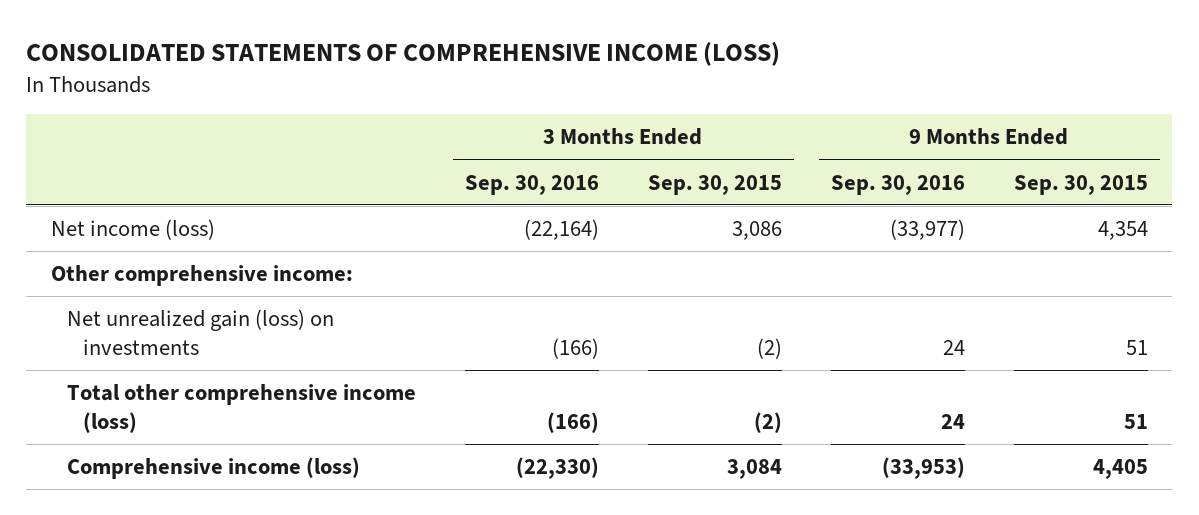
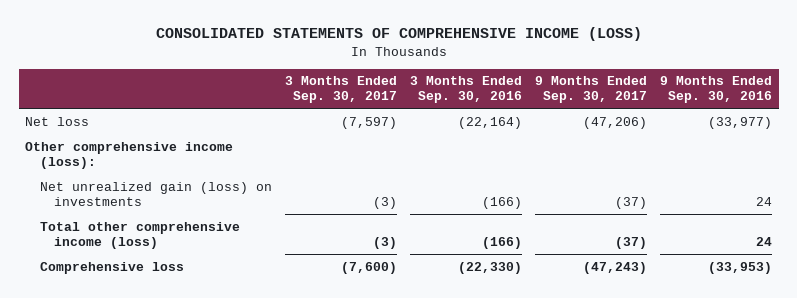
[647,174,782,195] Sep. 30, 2015 -> none
[1013,174,1148,195] Sep. 30, 2015 -> none
none -> [284,76,397,104] 3 Months Ended Sep. 30, 2017
none -> [535,76,648,104] 9 Months Ended Sep. 30, 2017
[50,219,215,241] Net income (loss) -> [25,116,90,126] Net loss
[50,265,353,287] Other comprehensive income: -> [25,141,234,169] Other comprehensive income (loss):
[66,457,360,480] Comprehensive income (loss) -> [39,261,184,274] Comprehensive loss

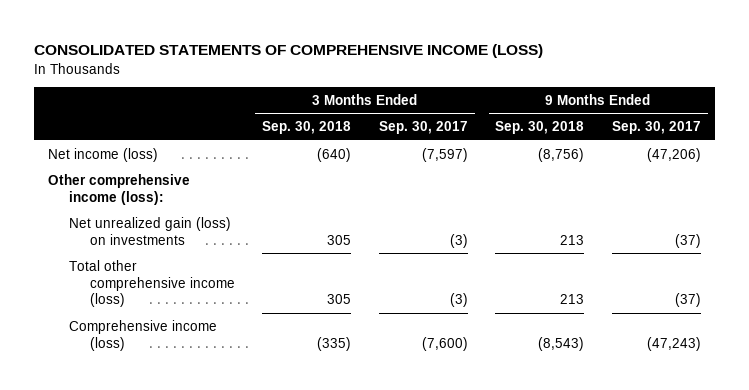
[409,76,522,104] 3 Months Ended Sep. 30, 2016 -> none
[660,76,773,104] 9 Months Ended Sep. 30, 2016 -> none
none -> [262,121,352,135] Sep. 30, 2018
none -> [495,121,585,135] Sep. 30, 2018
[25,116,90,126] Net loss -> [48,147,159,162] Net income (loss)
[39,261,184,274] Comprehensive loss -> [68,319,217,351] Comprehensive income (loss)

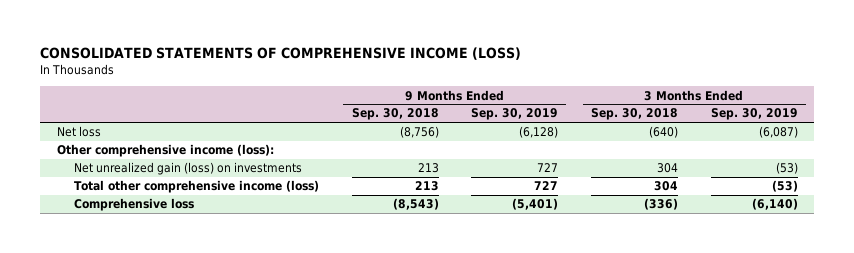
[378,121,468,135] Sep. 30, 2017 -> none
[611,121,701,135] Sep. 30, 2017 -> none
none -> [471,108,559,121] Sep. 30, 2019
none -> [710,108,798,121] Sep. 30, 2019
[48,147,159,162] Net income (loss) -> [56,126,101,138] Net loss
[327,234,352,245] 305 -> [656,163,678,174] 304
[327,294,352,305] 305 -> [653,181,678,192] 304
[68,319,217,351] Comprehensive income (loss) -> [73,198,194,212] Comprehensive loss
[317,336,352,351] (335) -> [643,198,678,211] (336)

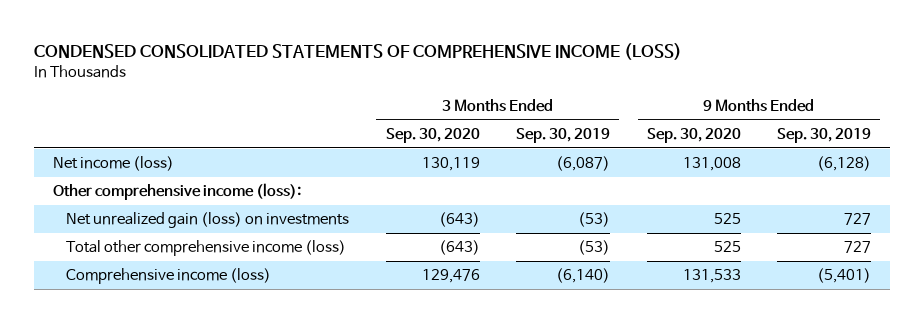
[40,47,522,61] CONSOLIDATED STATEMENTS OF COMPREHENSIVE INCOME (LOSS) -> [34,43,683,61] CONDENSED CONSOLIDATED STATEMENTS OF COMPREHENSIVE INCOME (LOSS)
[351,108,439,121] Sep. 30, 2018 -> none
[590,108,678,121] Sep. 30, 2018 -> none
none -> [385,128,480,144] Sep. 30, 2020
none -> [646,128,741,144] Sep. 30, 2020
[56,126,101,138] Net loss -> [52,156,174,172] Net income (loss)
[73,198,194,212] Comprehensive loss -> [66,268,272,285] Comprehensive income (loss)

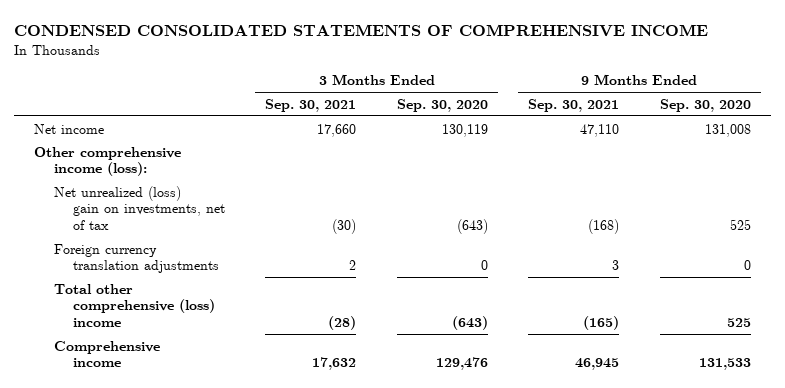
[34,43,683,61] CONDENSED CONSOLIDATED STATEMENTS OF COMPREHENSIVE INCOME (LOSS) -> [14,23,709,37] CONDENSED CONSOLIDATED STATEMENTS OF COMPREHENSIVE INCOME
[516,128,611,144] Sep. 30, 2019 -> none
[777,128,872,144] Sep. 30, 2019 -> none
none -> [265,98,357,112] Sep. 30, 2021
none -> [528,98,620,112] Sep. 30, 2021
[52,156,174,172] Net income (loss) -> [34,123,105,134] Net income
[66,212,350,229] Net unrealized gain (loss) on investments -> [53,185,226,231] Net unrealized (loss) gain on investments, net of tax
none -> [53,243,220,274] Foreign currency translation adjustments
[66,240,347,257] Total other comprehensive income (loss) -> [53,283,216,328] Total other comprehensive (loss) income
[66,268,272,285] Comprehensive income (loss) -> [53,340,160,368] Comprehensive income

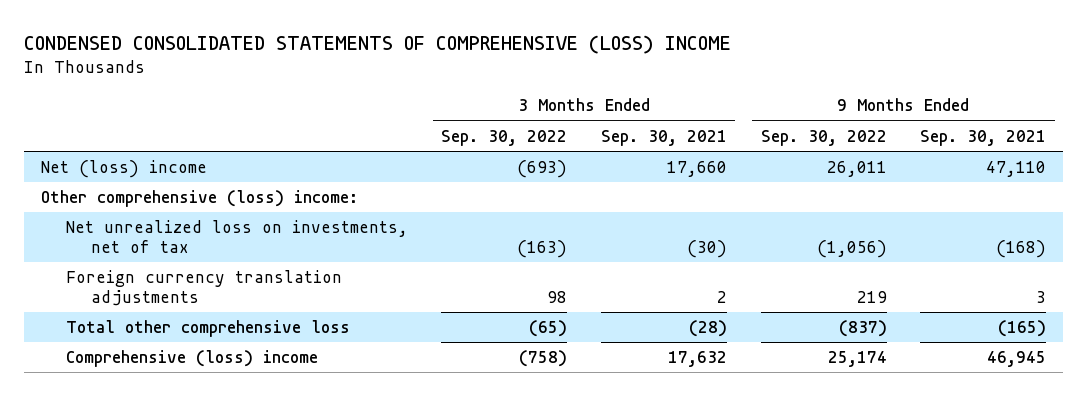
[14,23,709,37] CONDENSED CONSOLIDATED STATEMENTS OF COMPREHENSIVE INCOME -> [23,35,731,55] CONDENSED CONSOLIDATED STATEMENTS OF COMPREHENSIVE (LOSS) INCOME
[396,98,488,112] Sep. 30, 2020 -> none
[659,98,751,112] Sep. 30, 2020 -> none
none -> [441,129,568,146] Sep. 30, 2022
none -> [760,129,887,146] Sep. 30, 2022
[34,123,105,134] Net income -> [40,160,207,179] Net (loss) income
[34,146,182,177] Other comprehensive income (loss): -> [40,190,358,208] Other comprehensive (loss) income:
[53,185,226,231] Net unrealized (loss) gain on investments, net of tax -> [65,220,408,254] Net unrealized loss on investments, net of tax
[53,283,216,328] Total other comprehensive (loss) income -> [65,320,350,338] Total other comprehensive loss
[53,340,160,368] Comprehensive income -> [65,350,318,368] Comprehensive (loss) income

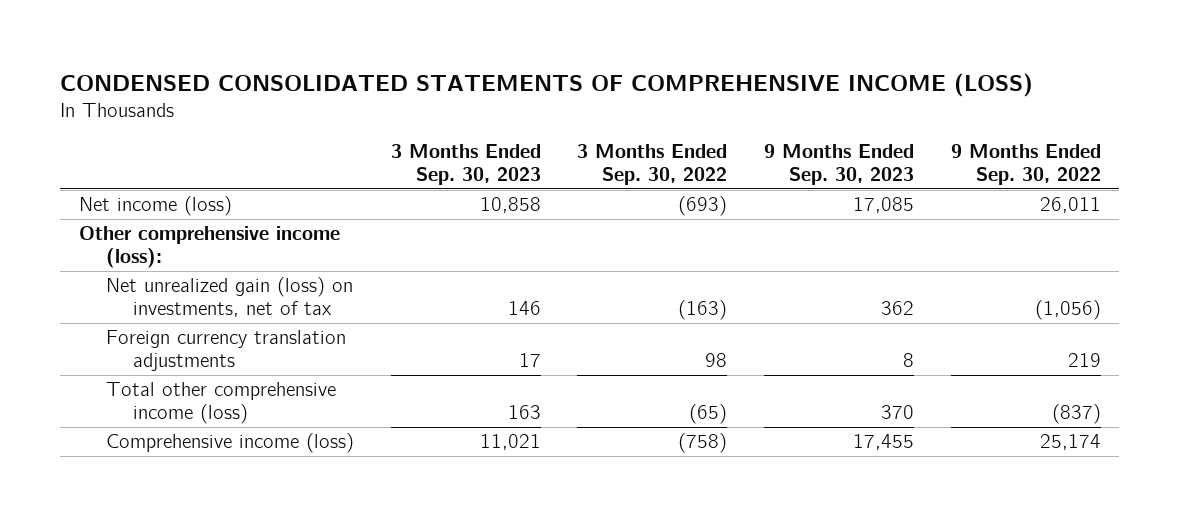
[23,35,731,55] CONDENSED CONSOLIDATED STATEMENTS OF COMPREHENSIVE (LOSS) INCOME -> [60,72,1034,97] CONDENSED CONSOLIDATED STATEMENTS OF COMPREHENSIVE INCOME (LOSS)
[600,129,727,146] Sep. 30, 2021 -> none
[920,129,1047,146] Sep. 30, 2021 -> none
none -> [390,144,541,186] 3 Months Ended Sep. 30, 2023
none -> [764,144,915,186] 9 Months Ended Sep. 30, 2023
[40,160,207,179] Net (loss) income -> [78,196,232,217] Net income (loss)
[40,190,358,208] Other comprehensive (loss) income: -> [78,226,340,269] Other comprehensive income (loss):
[65,220,408,254] Net unrealized loss on investments, net of tax -> [105,277,353,318] Net unrealized gain (loss) on investments, net of tax
[65,320,350,338] Total other comprehensive loss -> [105,382,336,425] Total other comprehensive income (loss)
[65,350,318,368] Comprehensive (loss) income -> [105,433,354,454] Comprehensive income (loss)

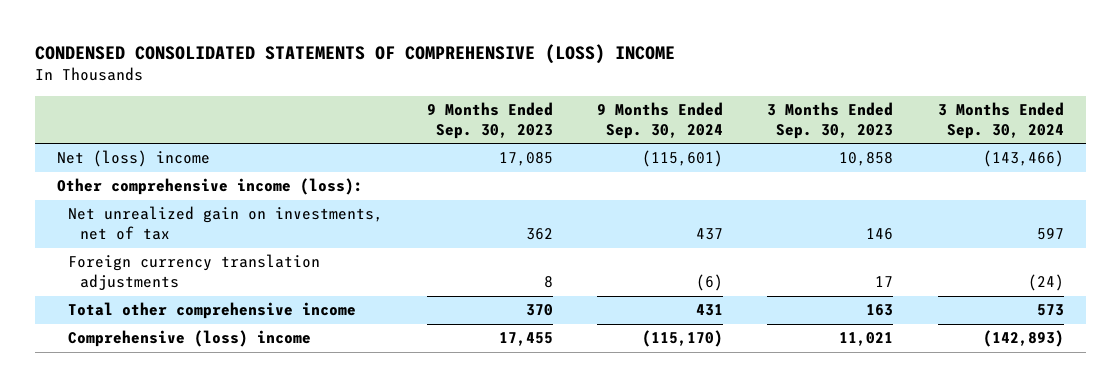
[60,72,1034,97] CONDENSED CONSOLIDATED STATEMENTS OF COMPREHENSIVE INCOME (LOSS) -> [34,44,675,65] CONDENSED CONSOLIDATED STATEMENTS OF COMPREHENSIVE (LOSS) INCOME
[577,144,728,186] 3 Months Ended Sep. 30, 2022 -> none
[950,144,1101,186] 9 Months Ended Sep. 30, 2022 -> none
none -> [597,101,724,140] 9 Months Ended Sep. 30, 2024
none -> [937,101,1064,140] 3 Months Ended Sep. 30, 2024
[78,196,232,217] Net income (loss) -> [56,150,210,168] Net (loss) income
[105,277,353,318] Net unrealized gain (loss) on investments, net of tax -> [68,206,384,241] Net unrealized gain on investments, net of tax
[105,382,336,425] Total other comprehensive income (loss) -> [68,302,357,320] Total other comprehensive income
[105,433,354,454] Comprehensive income (loss) -> [68,330,312,348] Comprehensive (loss) income

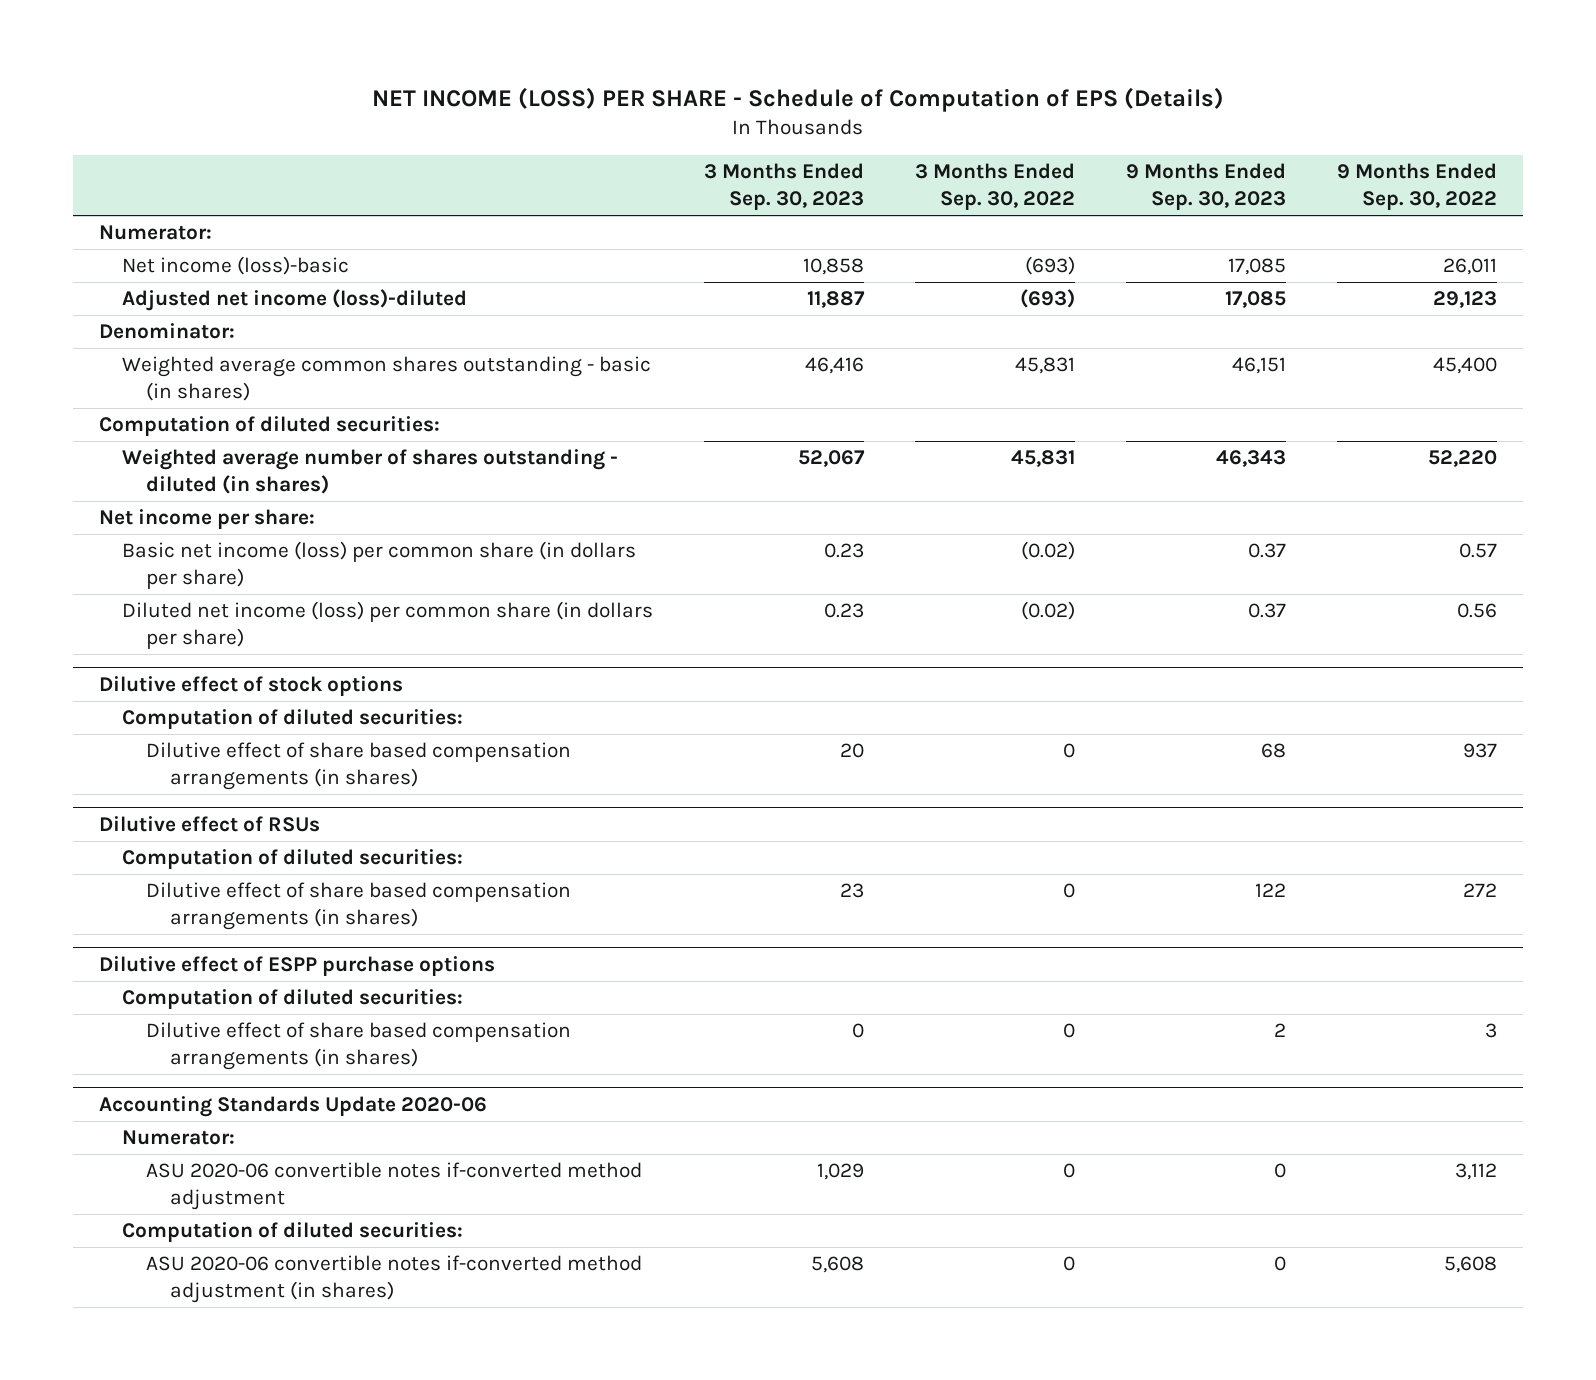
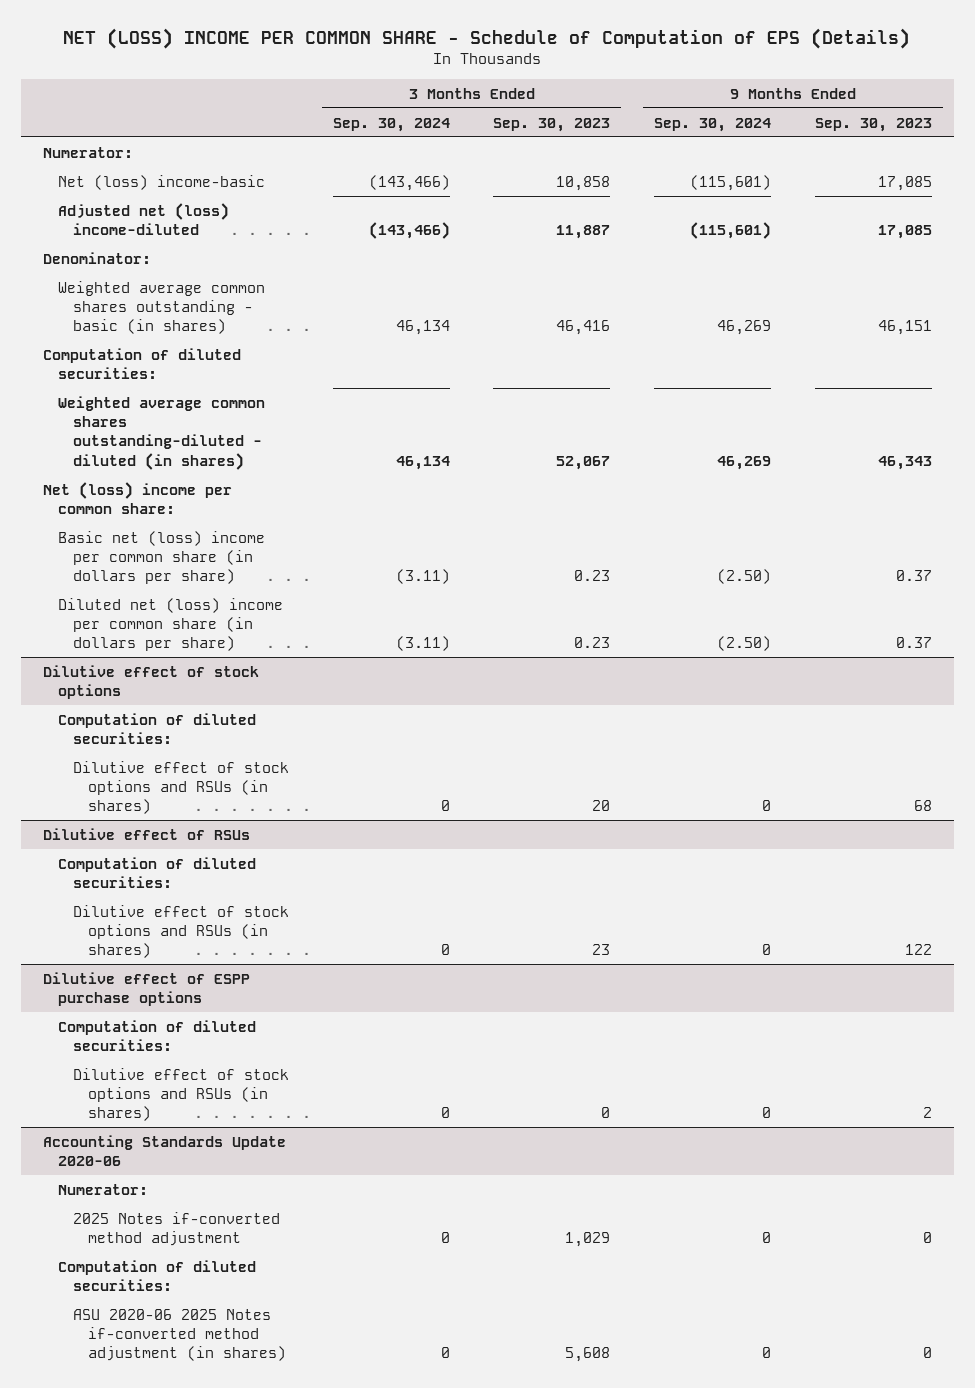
[371,86,1224,112] NET INCOME (LOSS) PER SHARE - Schedule of Computation of EPS (Details) -> [63,28,911,50] NET (LOSS) INCOME PER COMMON SHARE - Schedule of Computation of EPS (Details)
[915,163,1076,211] 3 Months Ended Sep. 30, 2022 -> none
[1337,163,1498,211] 9 Months Ended Sep. 30, 2022 -> none
none -> [332,117,450,132] Sep. 30, 2024
none -> [654,117,772,132] Sep. 30, 2024
[122,256,350,276] Net income (loss)-basic -> [57,174,265,190] Net (loss) income-basic
[122,289,468,312] Adjusted net income (loss)-diluted -> [57,202,229,235] Adjusted net (loss) income-diluted
[122,449,619,495] Weighted average number of shares outstanding - diluted (in shares) -> [57,395,265,470] Weighted average common shares outstanding-diluted - diluted (in shares)
[98,509,315,530] Net income per share: -> [42,481,232,514] Net (loss) income per common share:
[122,541,637,590] Basic net income (loss) per common share (in dollars per share) -> [57,530,265,585] Basic net (loss) income per common share (in dollars per share)
[122,601,654,650] Diluted net income (loss) per common share (in dollars per share) -> [57,597,283,652] Diluted net (loss) income per common share (in dollars per share)
[146,742,572,791] Dilutive effect of share based compensation arrangements (in shares) -> [72,760,289,815] Dilutive effect of stock options and RSUs (in shares)
[146,882,572,931] Dilutive effect of share based compensation arrangements (in shares) -> [72,904,289,959] Dilutive effect of stock options and RSUs (in shares)
[146,1022,572,1071] Dilutive effect of share based compensation arrangements (in shares) -> [72,1067,289,1122] Dilutive effect of stock options and RSUs (in shares)
[146,1162,643,1211] ASU 2020-06 convertible notes if-converted method adjustment -> [72,1211,280,1246] 2025 Notes if-converted method adjustment
[146,1255,643,1304] ASU 2020-06 convertible notes if-converted method adjustment (in shares) -> [72,1308,286,1362] ASU 2020-06 2025 Notes if-converted method adjustment (in shares)

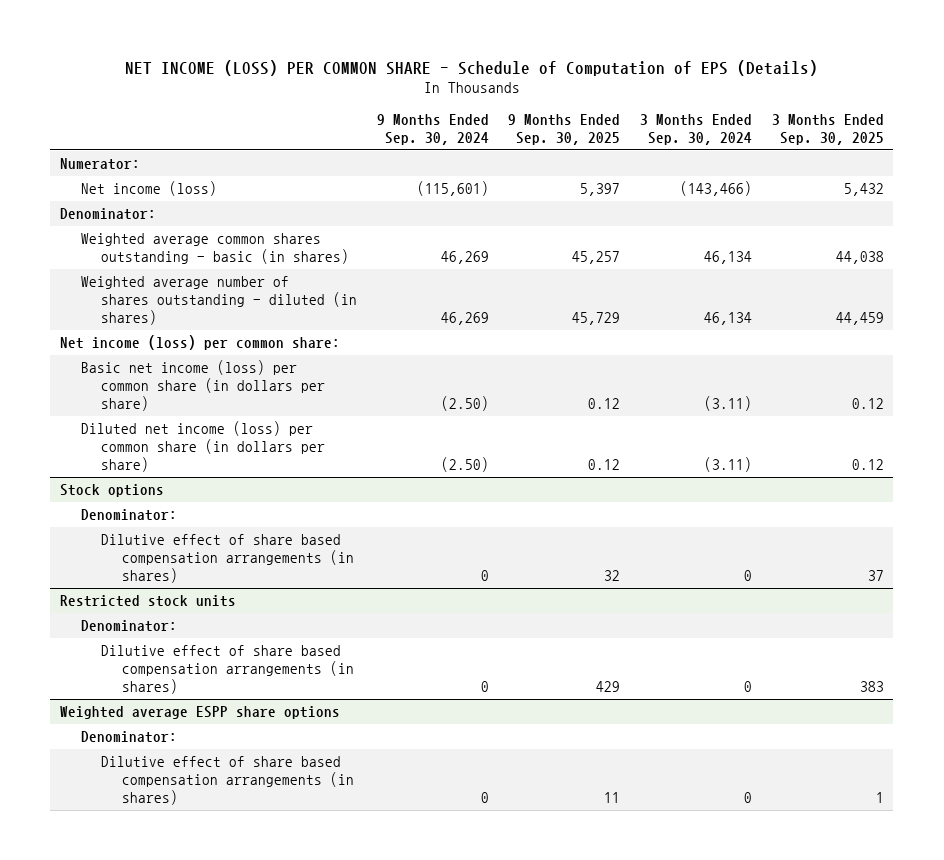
[63,28,911,50] NET (LOSS) INCOME PER COMMON SHARE - Schedule of Computation of EPS (Details) -> [124,59,818,76] NET INCOME (LOSS) PER COMMON SHARE - Schedule of Computation of EPS (Details)
[493,117,611,132] Sep. 30, 2023 -> none
[815,117,933,132] Sep. 30, 2023 -> none
none -> [508,114,621,146] 9 Months Ended Sep. 30, 2025
none -> [771,114,884,146] 3 Months Ended Sep. 30, 2025
[57,202,229,235] Adjusted net (loss) income-diluted -> none
[57,174,265,190] Net (loss) income-basic -> [80,181,217,197] Net income (loss)
[42,347,241,379] Computation of diluted securities: -> none
[57,712,256,744] Computation of diluted securities: -> none
[57,856,256,888] Computation of diluted securities: -> none
[57,1019,256,1051] Computation of diluted securities: -> none
[42,1134,286,1166] Accounting Standards Update 2020-06 -> none
[57,1183,148,1195] Numerator: -> none
[72,1211,280,1246] 2025 Notes if-converted method adjustment -> none
[57,1259,256,1291] Computation of diluted securities: -> none
[72,1308,286,1362] ASU 2020-06 2025 Notes if-converted method adjustment (in shares) -> none
[57,395,265,470] Weighted average common shares outstanding-diluted - diluted (in shares) -> [80,276,358,326] Weighted average number of shares outstanding - diluted (in shares)
[42,481,232,514] Net (loss) income per common share: -> [60,335,341,351] Net income (loss) per common share:
[57,530,265,585] Basic net (loss) income per common share (in dollars per share) -> [80,360,326,412] Basic net income (loss) per common share (in dollars per share)
[57,597,283,652] Diluted net (loss) income per common share (in dollars per share) -> [80,421,326,473] Diluted net income (loss) per common share (in dollars per share)
[42,664,259,699] Dilutive effect of stock options -> [60,484,165,498] Stock options
none -> [80,509,177,522] Denominator:
[72,760,289,815] Dilutive effect of stock options and RSUs (in shares) -> [101,534,354,584] Dilutive effect of share based compensation arrangements (in shares)
[42,827,250,840] Dilutive effect of RSUs -> [60,595,237,608] Restricted stock units
none -> [80,620,177,633] Denominator:
[72,904,289,959] Dilutive effect of stock options and RSUs (in shares) -> [101,645,354,695] Dilutive effect of share based compensation arrangements (in shares)
[42,971,250,1006] Dilutive effect of ESPP purchase options -> [60,706,341,720] Weighted average ESPP share options
none -> [80,731,177,744] Denominator:
[72,1067,289,1122] Dilutive effect of stock options and RSUs (in shares) -> [101,756,354,806] Dilutive effect of share based compensation arrangements (in shares)

